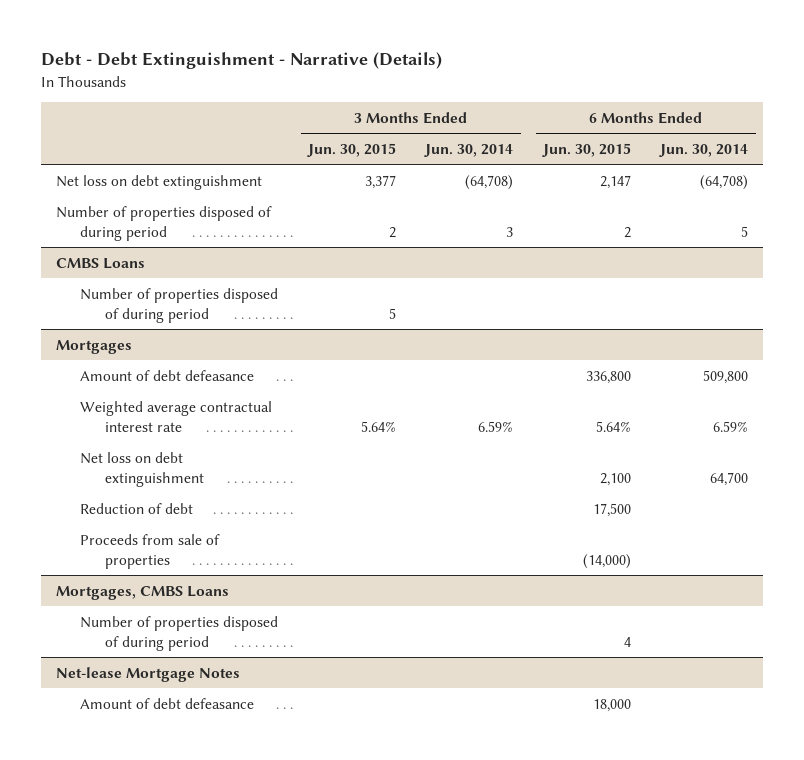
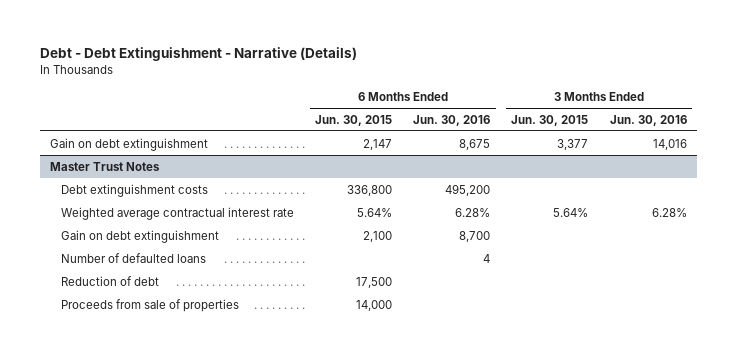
[424,143,514,157] Jun. 30, 2014 -> none
[659,143,749,157] Jun. 30, 2014 -> none
none -> [413,114,491,126] Jun. 30, 2016
none -> [609,114,687,126] Jun. 30, 2016
[55,205,272,241] Number of properties disposed of during period -> none
[55,257,145,269] CMBS Loans -> none
[80,287,279,323] Number of properties disposed of during period -> none
[55,174,262,190] Net loss on debt extinguishment -> [50,137,209,151] Gain on debt extinguishment
[55,339,132,354] Mortgages -> [50,161,161,171] Master Trust Notes
[80,369,255,381] Amount of debt defeasance -> [61,183,209,197] Debt extinguishment costs
[80,451,205,487] Net loss on debt extinguishment -> [61,229,220,243] Gain on debt extinguishment
none -> [61,252,207,263] Number of defaulted loans
[55,585,229,600] Mortgages, CMBS Loans -> none
[80,615,279,651] Number of properties disposed of during period -> none
[55,666,240,682] Net-lease Mortgage Notes -> none
[80,697,255,709] Amount of debt defeasance -> none
[582,553,631,569] (14,000) -> [356,299,393,311] 14,000

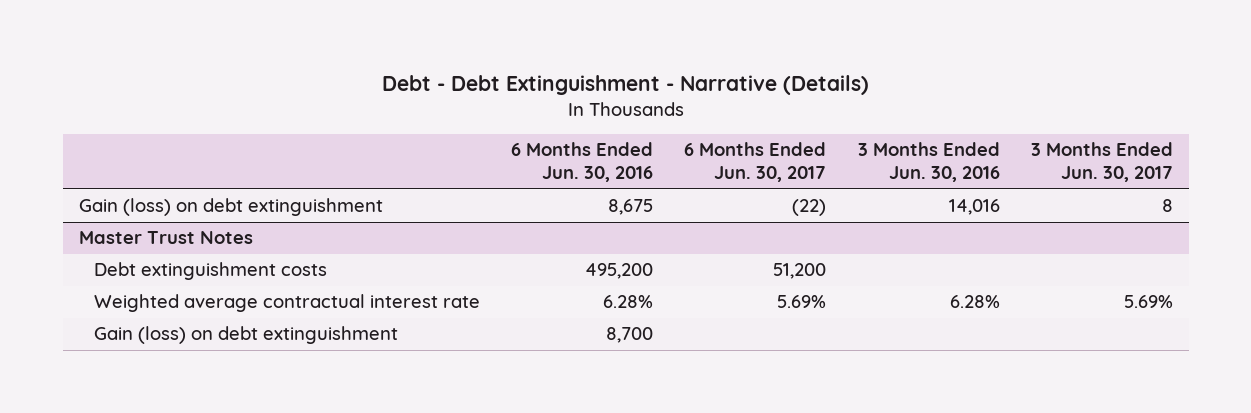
[315,114,393,126] Jun. 30, 2015 -> none
[511,114,589,126] Jun. 30, 2015 -> none
none -> [684,142,827,183] 6 Months Ended Jun. 30, 2017
none -> [1030,142,1173,183] 3 Months Ended Jun. 30, 2017
[50,137,209,151] Gain on debt extinguishment -> [78,198,383,217] Gain (loss) on debt extinguishment
[61,252,207,263] Number of defaulted loans -> none
[61,275,160,286] Reduction of debt -> none
[61,298,240,312] Proceeds from sale of properties -> none
[61,229,220,243] Gain on debt extinguishment -> [93,326,398,345] Gain (loss) on debt extinguishment

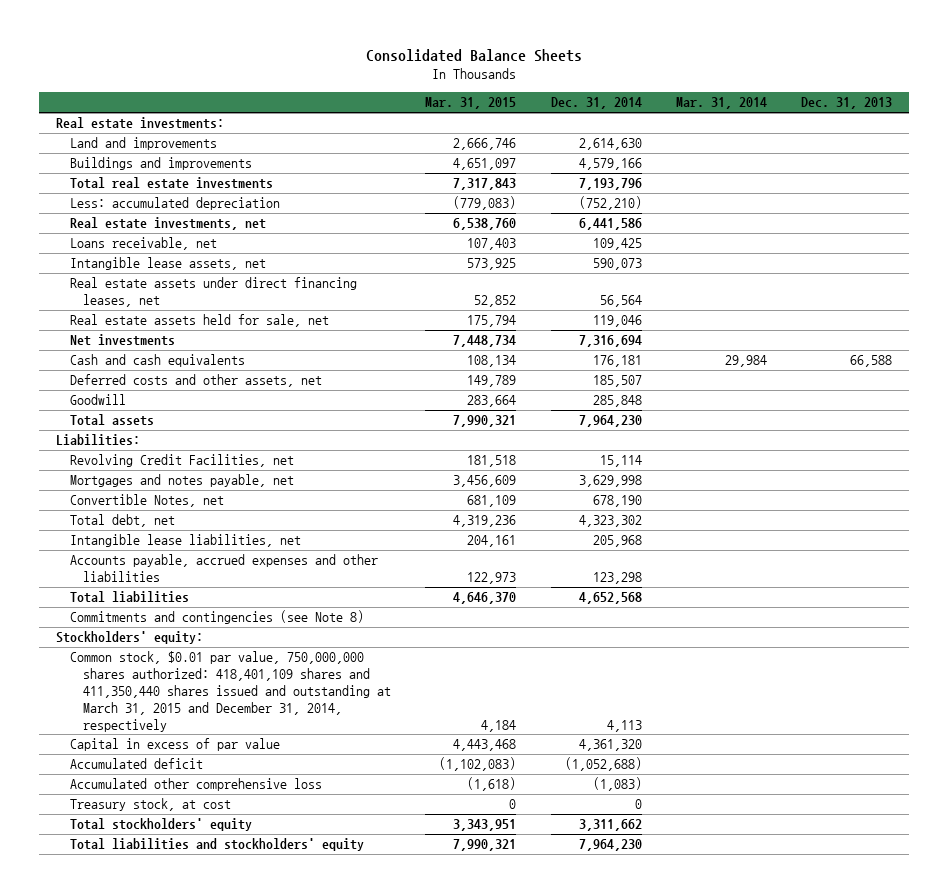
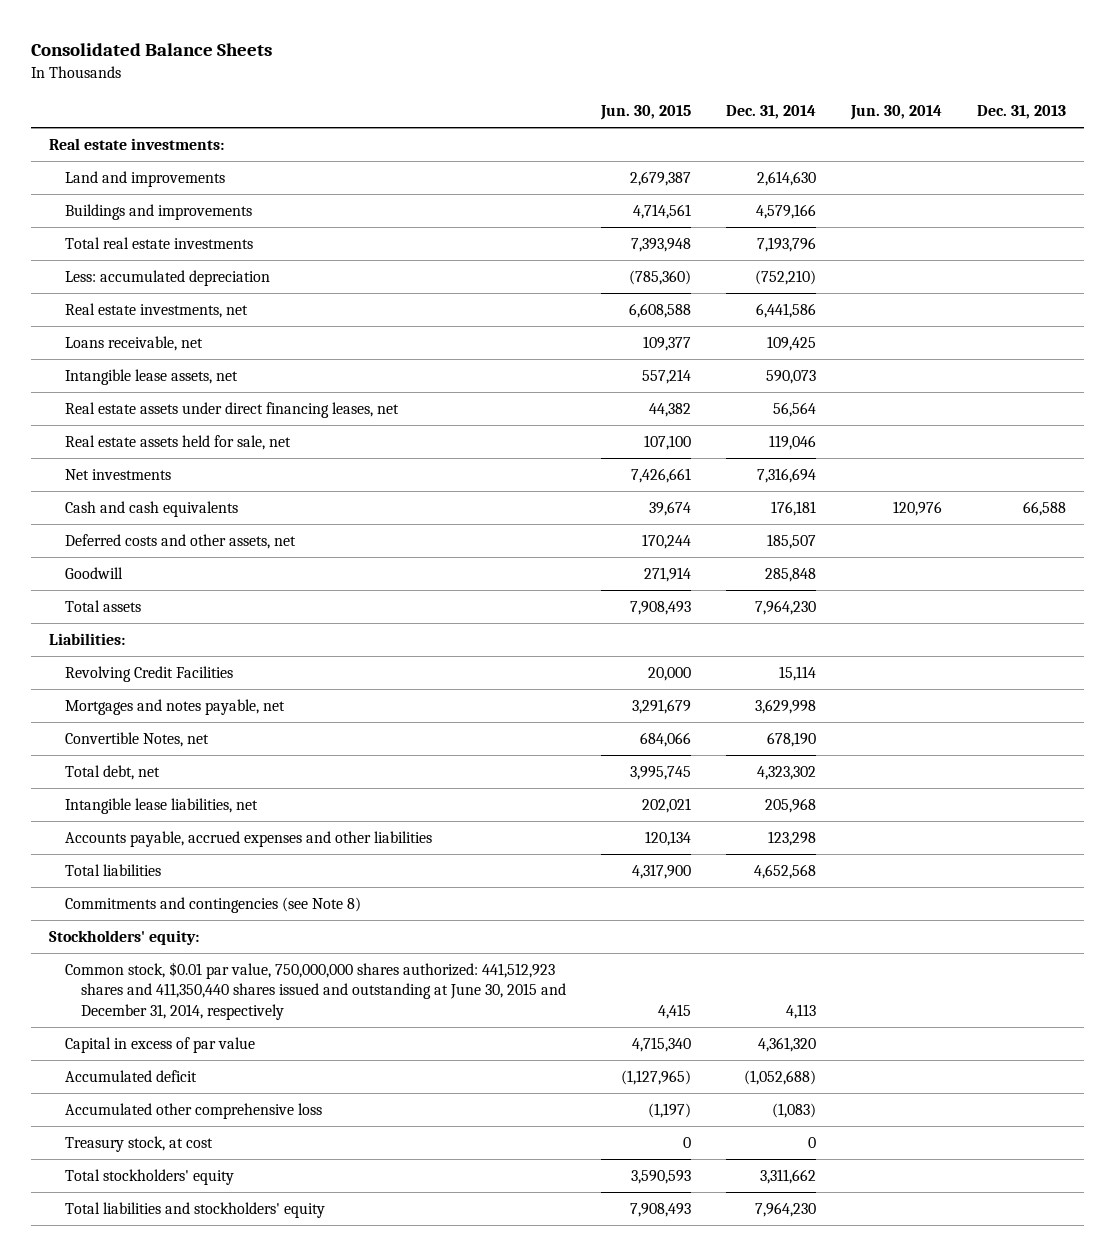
[425,97,517,110] Mar. 31, 2015 -> none
[675,97,767,110] Mar. 31, 2014 -> none
none -> [600,105,692,121] Jun. 30, 2015
none -> [850,105,943,121] Jun. 30, 2014
[69,454,294,468] Revolving Credit Facilities, net -> [64,665,233,682] Revolving Credit Facilities
[69,651,392,732] Common stock, $0.01 par value, 750,000,000 shares authorized: 418,401,109 shares and 411,350,440 shares issued and outstanding at March 31, 2015 and December 31, 2014, respectively -> [64,961,566,1021] Common stock, $0.01 par value, 750,000,000 shares authorized: 441,512,923 shares and 411,350,440 shares issued and outstanding at June 30, 2015 and December 31, 2014, respectively

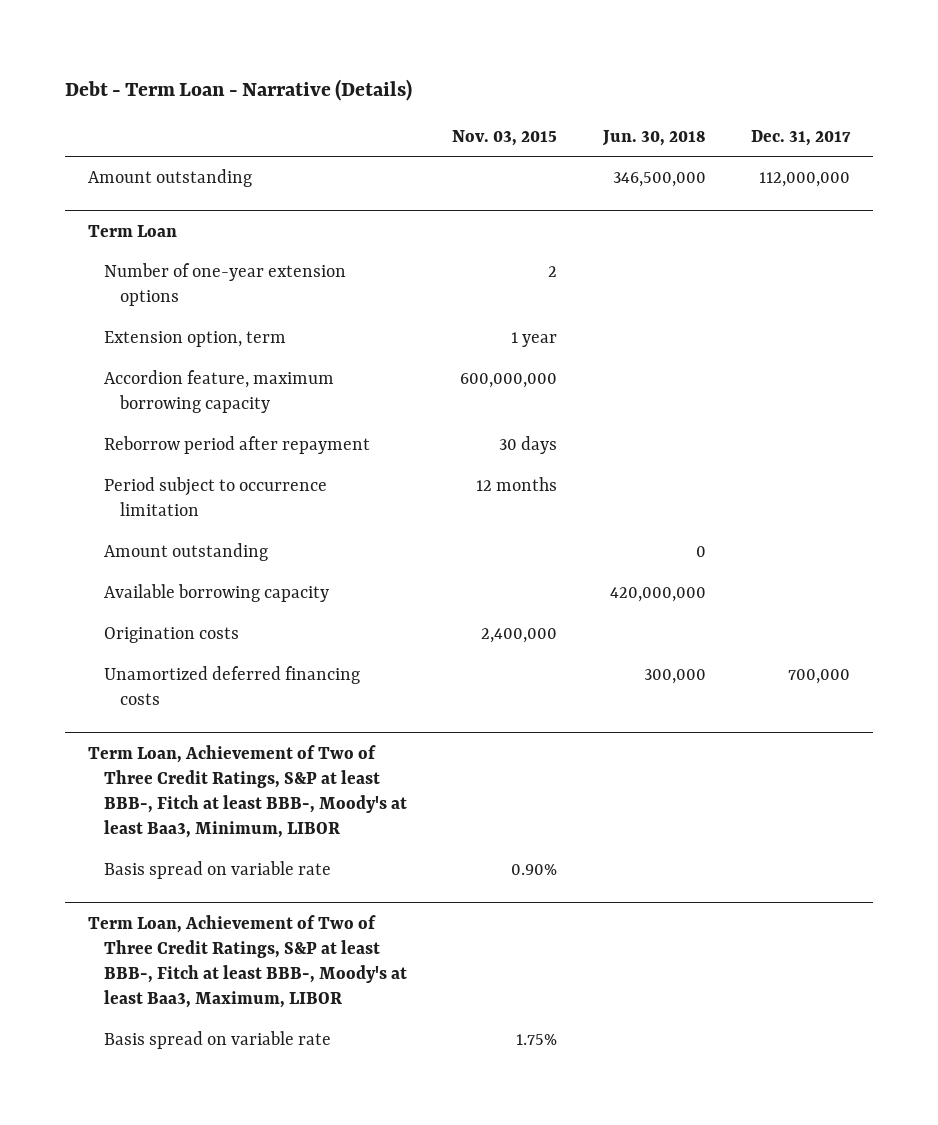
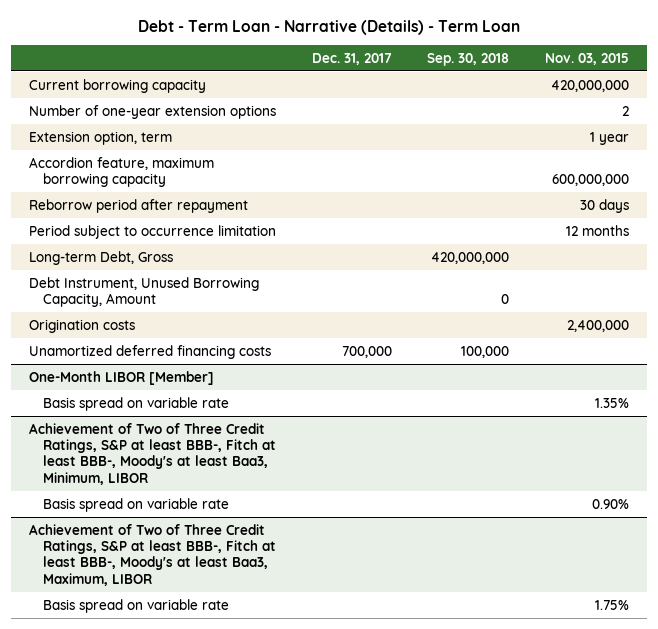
[65,78,413,101] Debt - Term Loan - Narrative (Details) -> [137,19,520,35] Debt - Term Loan - Narrative (Details) - Term Loan
[601,129,706,146] Jun. 30, 2018 -> none
none -> [427,52,510,66] Sep. 30, 2018
[87,168,252,187] Amount outstanding -> none
[87,224,177,237] Term Loan -> none
none -> [28,78,206,93] Current borrowing capacity
[103,542,268,561] Amount outstanding -> none
[103,583,329,602] Available borrowing capacity -> none
none -> [28,250,173,265] Long-term Debt, Gross
none -> [28,276,259,307] Debt Instrument, Unused Borrowing Capacity, Amount
none -> [28,370,214,385] One-Month LIBOR [Member]
none -> [43,396,230,411] Basis spread on variable rate
[87,744,407,839] Term Loan, Achievement of Two of Three Credit Ratings, S&P at least BBB-, Fitch at least BBB-, Moody's at least Baa3, Minimum, LIBOR -> [28,422,277,485] Achievement of Two of Three Credit Ratings, S&P at least BBB-, Fitch at least BBB-, Moody's at least Baa3, Minimum, LIBOR
[87,914,407,1009] Term Loan, Achievement of Two of Three Credit Ratings, S&P at least BBB-, Fitch at least BBB-, Moody's at least Baa3, Maximum, LIBOR -> [28,523,277,586] Achievement of Two of Three Credit Ratings, S&P at least BBB-, Fitch at least BBB-, Moody's at least Baa3, Maximum, LIBOR

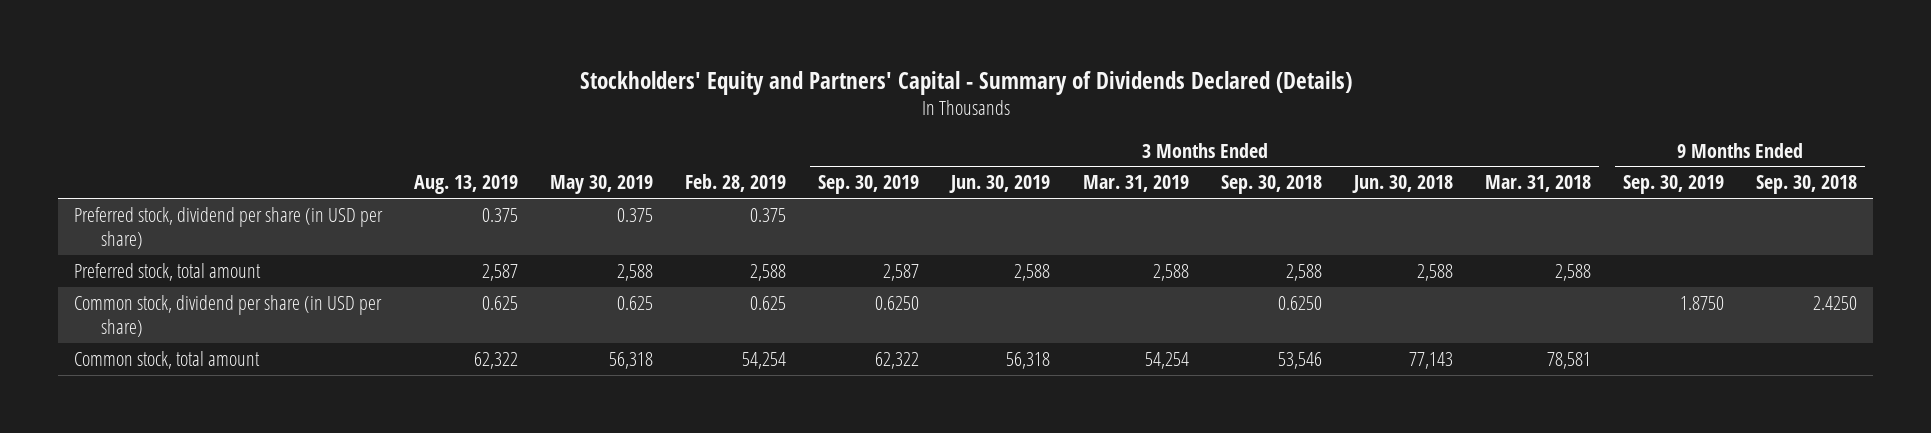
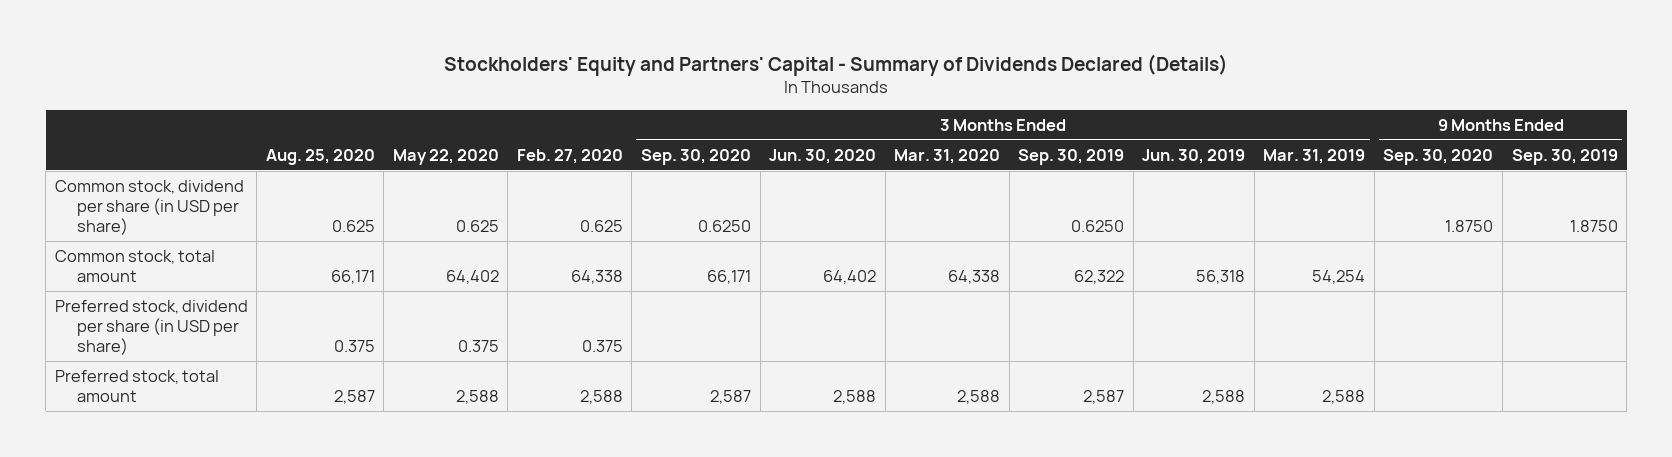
[414,175,519,195] Aug. 13, 2019 -> none
[550,175,654,195] May 30, 2019 -> none
[685,174,787,193] Feb. 28, 2019 -> none
[1220,175,1322,195] Sep. 30, 2018 -> none
[1351,175,1453,194] Jun. 30, 2018 -> none
[1484,175,1591,193] Mar. 31, 2018 -> none
[1755,175,1857,195] Sep. 30, 2018 -> none
none -> [265,148,375,165] Aug. 25, 2020
none -> [392,148,499,165] May 22, 2020
none -> [516,148,623,164] Feb. 27, 2020
none -> [640,148,751,165] Sep. 30, 2020
none -> [769,148,877,164] Jun. 30, 2020
none -> [894,148,1001,164] Mar. 31, 2020
none -> [1383,148,1494,165] Sep. 30, 2020
[74,206,384,250] Preferred stock, dividend per share (in USD per share) -> [54,300,248,355] Preferred stock, dividend per share (in USD per share)
[74,262,262,281] Preferred stock, total amount -> [54,370,219,402] Preferred stock, total amount

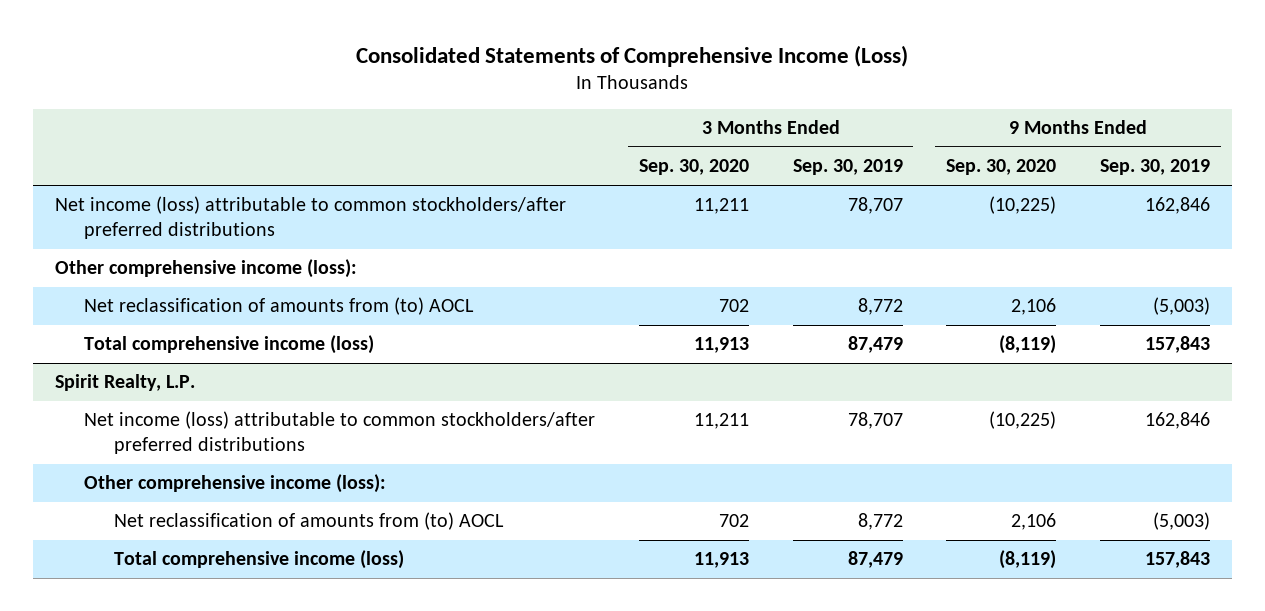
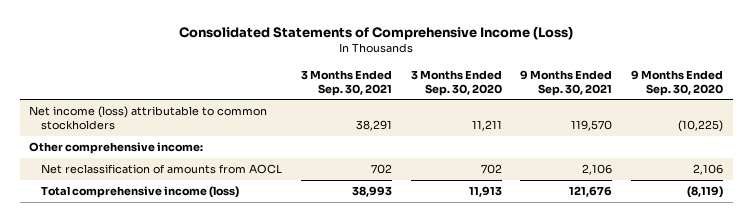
[792,159,903,176] Sep. 30, 2019 -> none
[1099,159,1210,176] Sep. 30, 2019 -> none
none -> [300,69,392,96] 3 Months Ended Sep. 30, 2021
none -> [520,69,613,96] 9 Months Ended Sep. 30, 2021
[84,335,375,355] Total comprehensive income (loss) -> none
[54,374,195,392] Spirit Realty, L.P. -> none
[84,411,596,455] Net income (loss) attributable to common stockholders/after preferred distributions -> none
[84,474,387,494] Other comprehensive income (loss): -> none
[113,512,504,531] Net reclassification of amounts from (to) AOCL -> none
[54,196,566,240] Net income (loss) attributable to common stockholders/after preferred distributions -> [29,106,268,130] Net income (loss) attributable to common stockholders
[54,259,357,279] Other comprehensive income (loss): -> [29,142,204,155] Other comprehensive income:
[84,297,475,316] Net reclassification of amounts from (to) AOCL -> [40,164,282,175] Net reclassification of amounts from AOCL

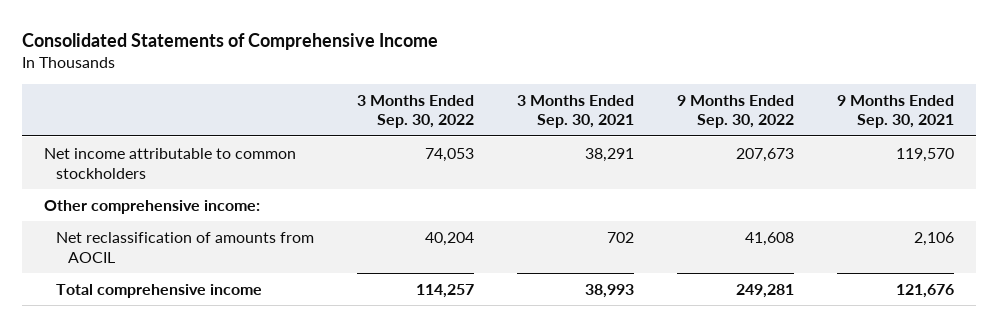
[179,26,574,41] Consolidated Statements of Comprehensive Income (Loss) -> [22,32,439,50] Consolidated Statements of Comprehensive Income
[410,69,502,96] 3 Months Ended Sep. 30, 2020 -> none
[631,69,724,96] 9 Months Ended Sep. 30, 2020 -> none
none -> [356,94,474,129] 3 Months Ended Sep. 30, 2022
none -> [677,94,795,129] 9 Months Ended Sep. 30, 2022
[29,106,268,130] Net income (loss) attributable to common stockholders -> [43,147,296,179] Net income attributable to common stockholders
[40,164,282,175] Net reclassification of amounts from AOCL -> [55,231,314,263] Net reclassification of amounts from AOCIL
[40,186,239,199] Total comprehensive income (loss) -> [55,283,262,298] Total comprehensive income

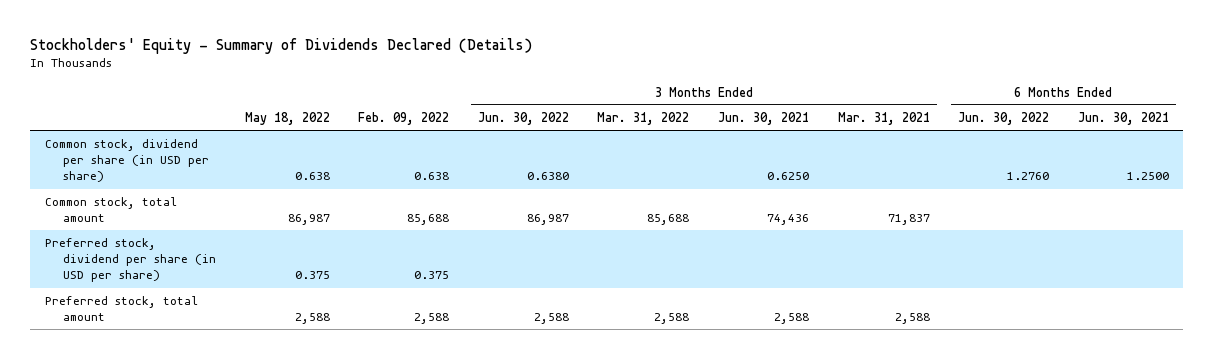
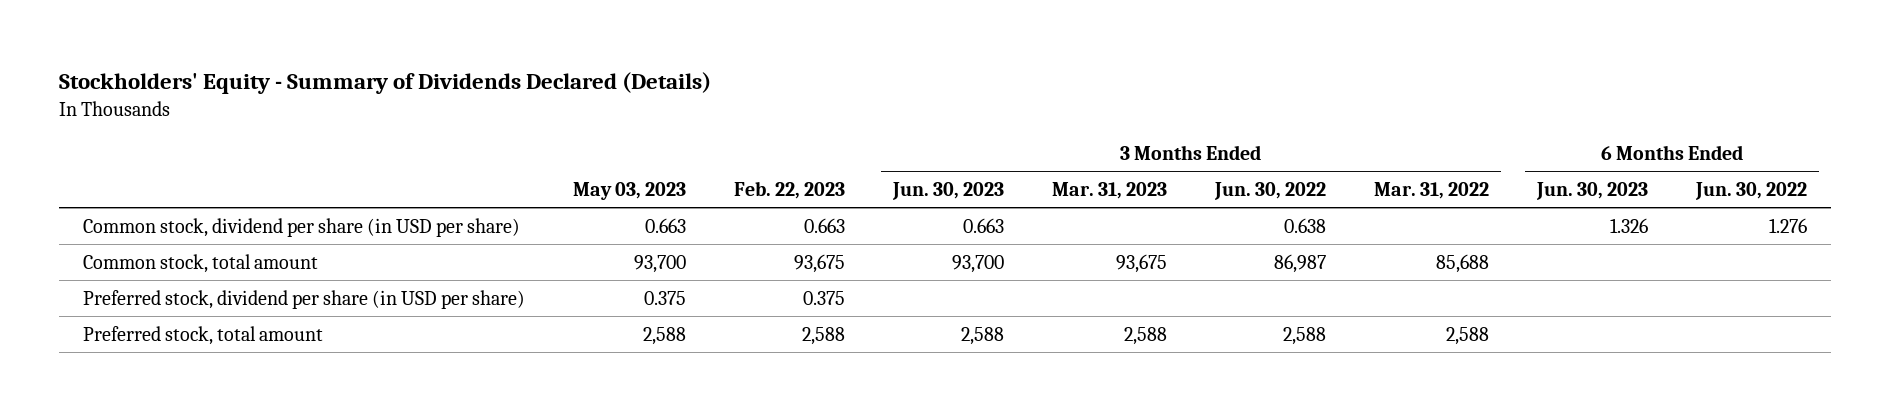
[244,111,330,125] May 18, 2022 -> none
[358,111,450,125] Feb. 09, 2022 -> none
[718,111,810,125] Jun. 30, 2021 -> none
[837,111,930,125] Mar. 31, 2021 -> none
[1077,111,1169,125] Jun. 30, 2021 -> none
none -> [573,181,687,200] May 03, 2023
none -> [734,180,846,199] Feb. 22, 2023
none -> [892,181,1005,200] Jun. 30, 2023
none -> [1051,181,1167,199] Mar. 31, 2023
none -> [1535,181,1648,200] Jun. 30, 2023
[526,172,569,181] 0.6380 -> [1283,217,1326,233] 0.638
[1007,172,1050,181] 1.2760 -> [1768,217,1807,233] 1.276

